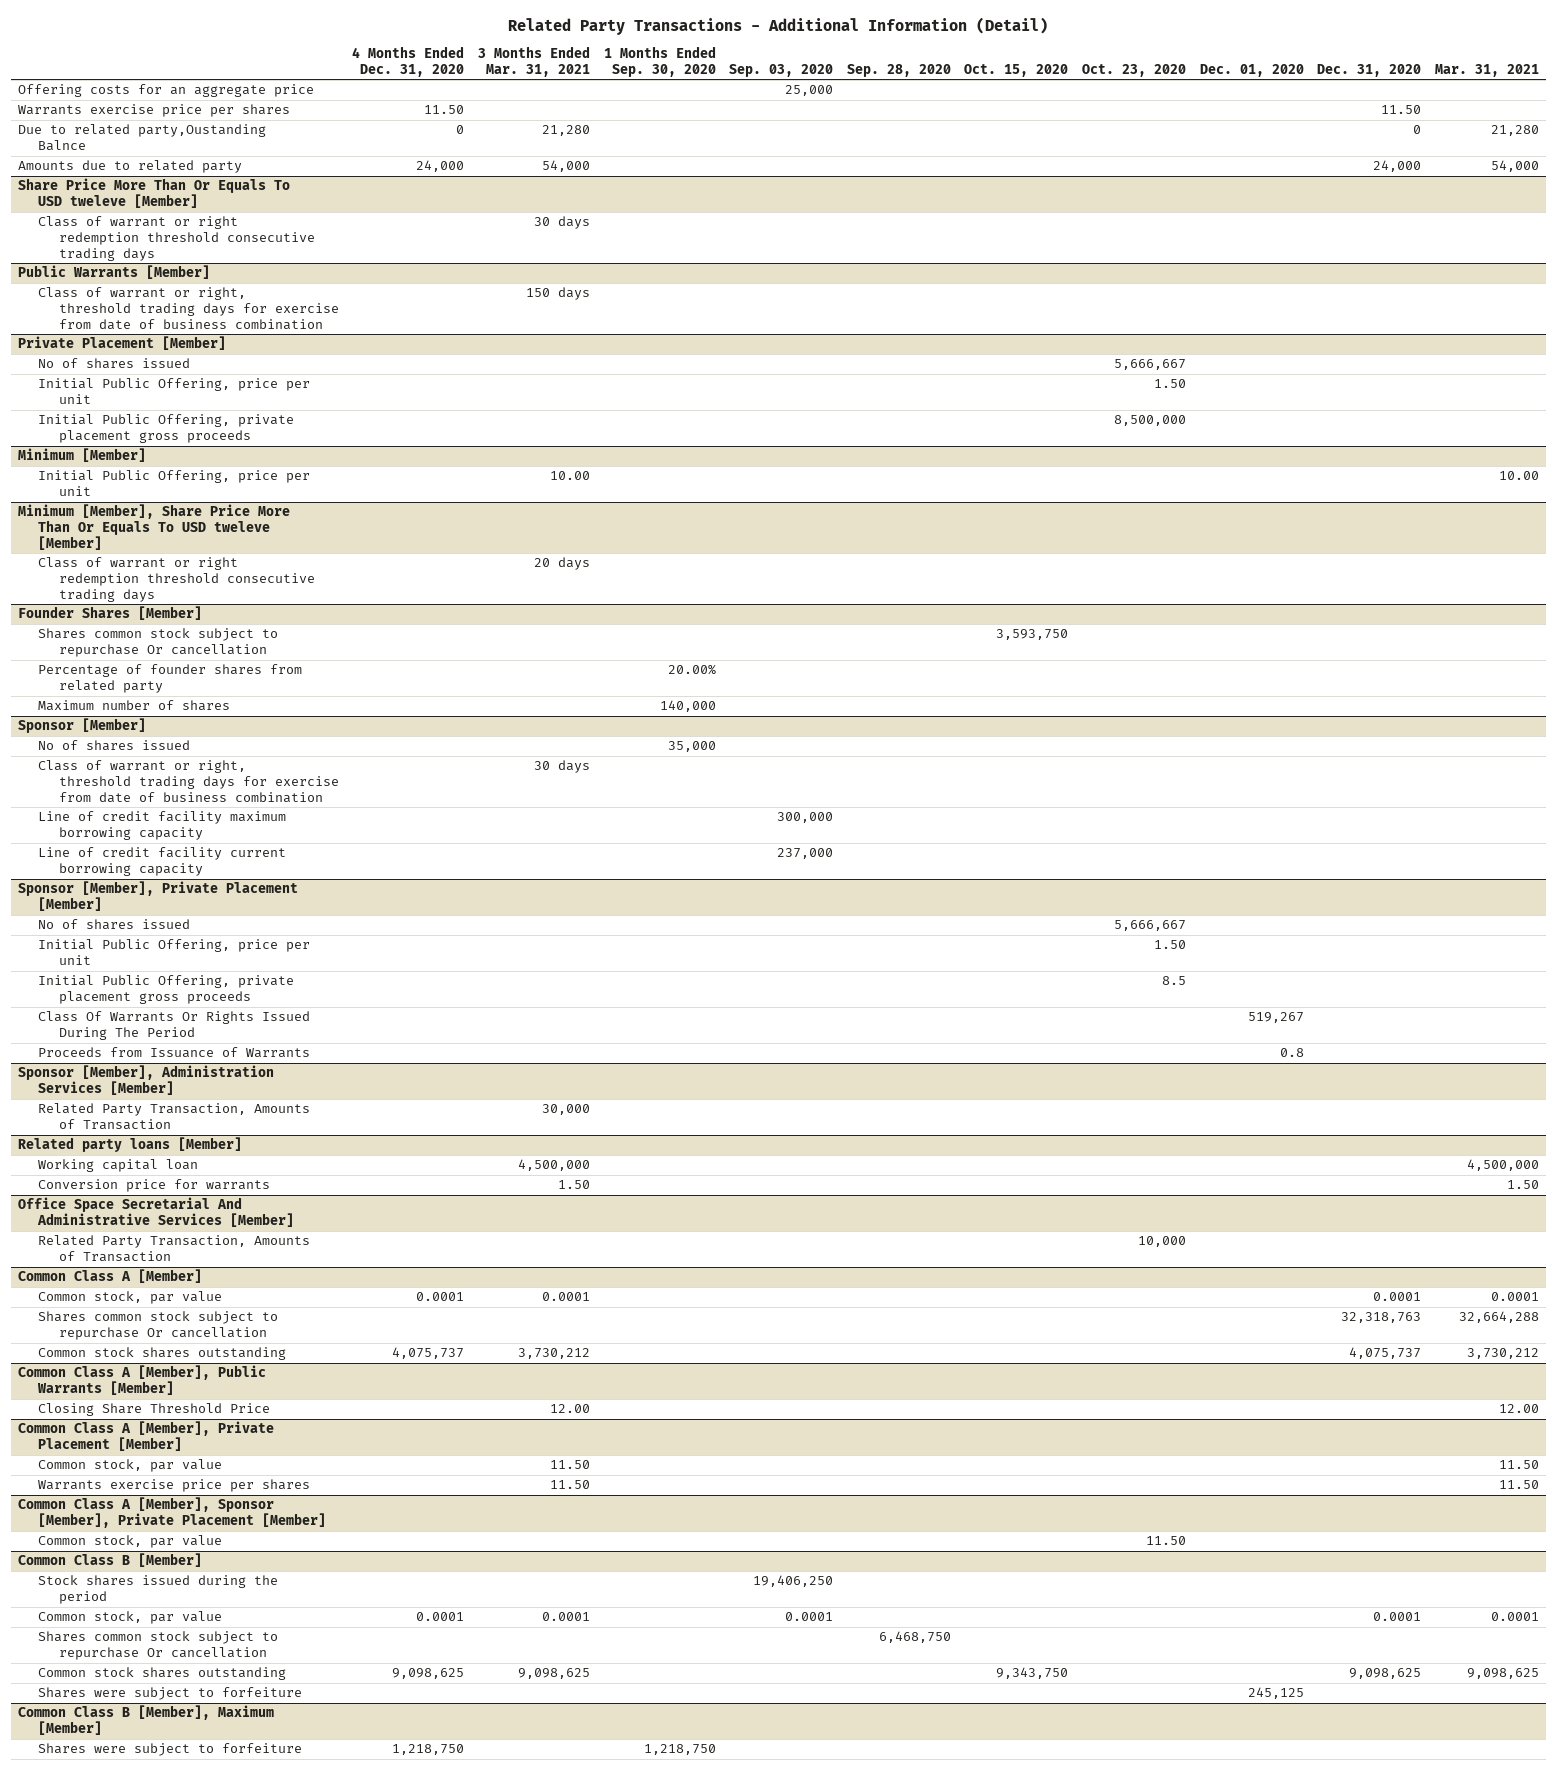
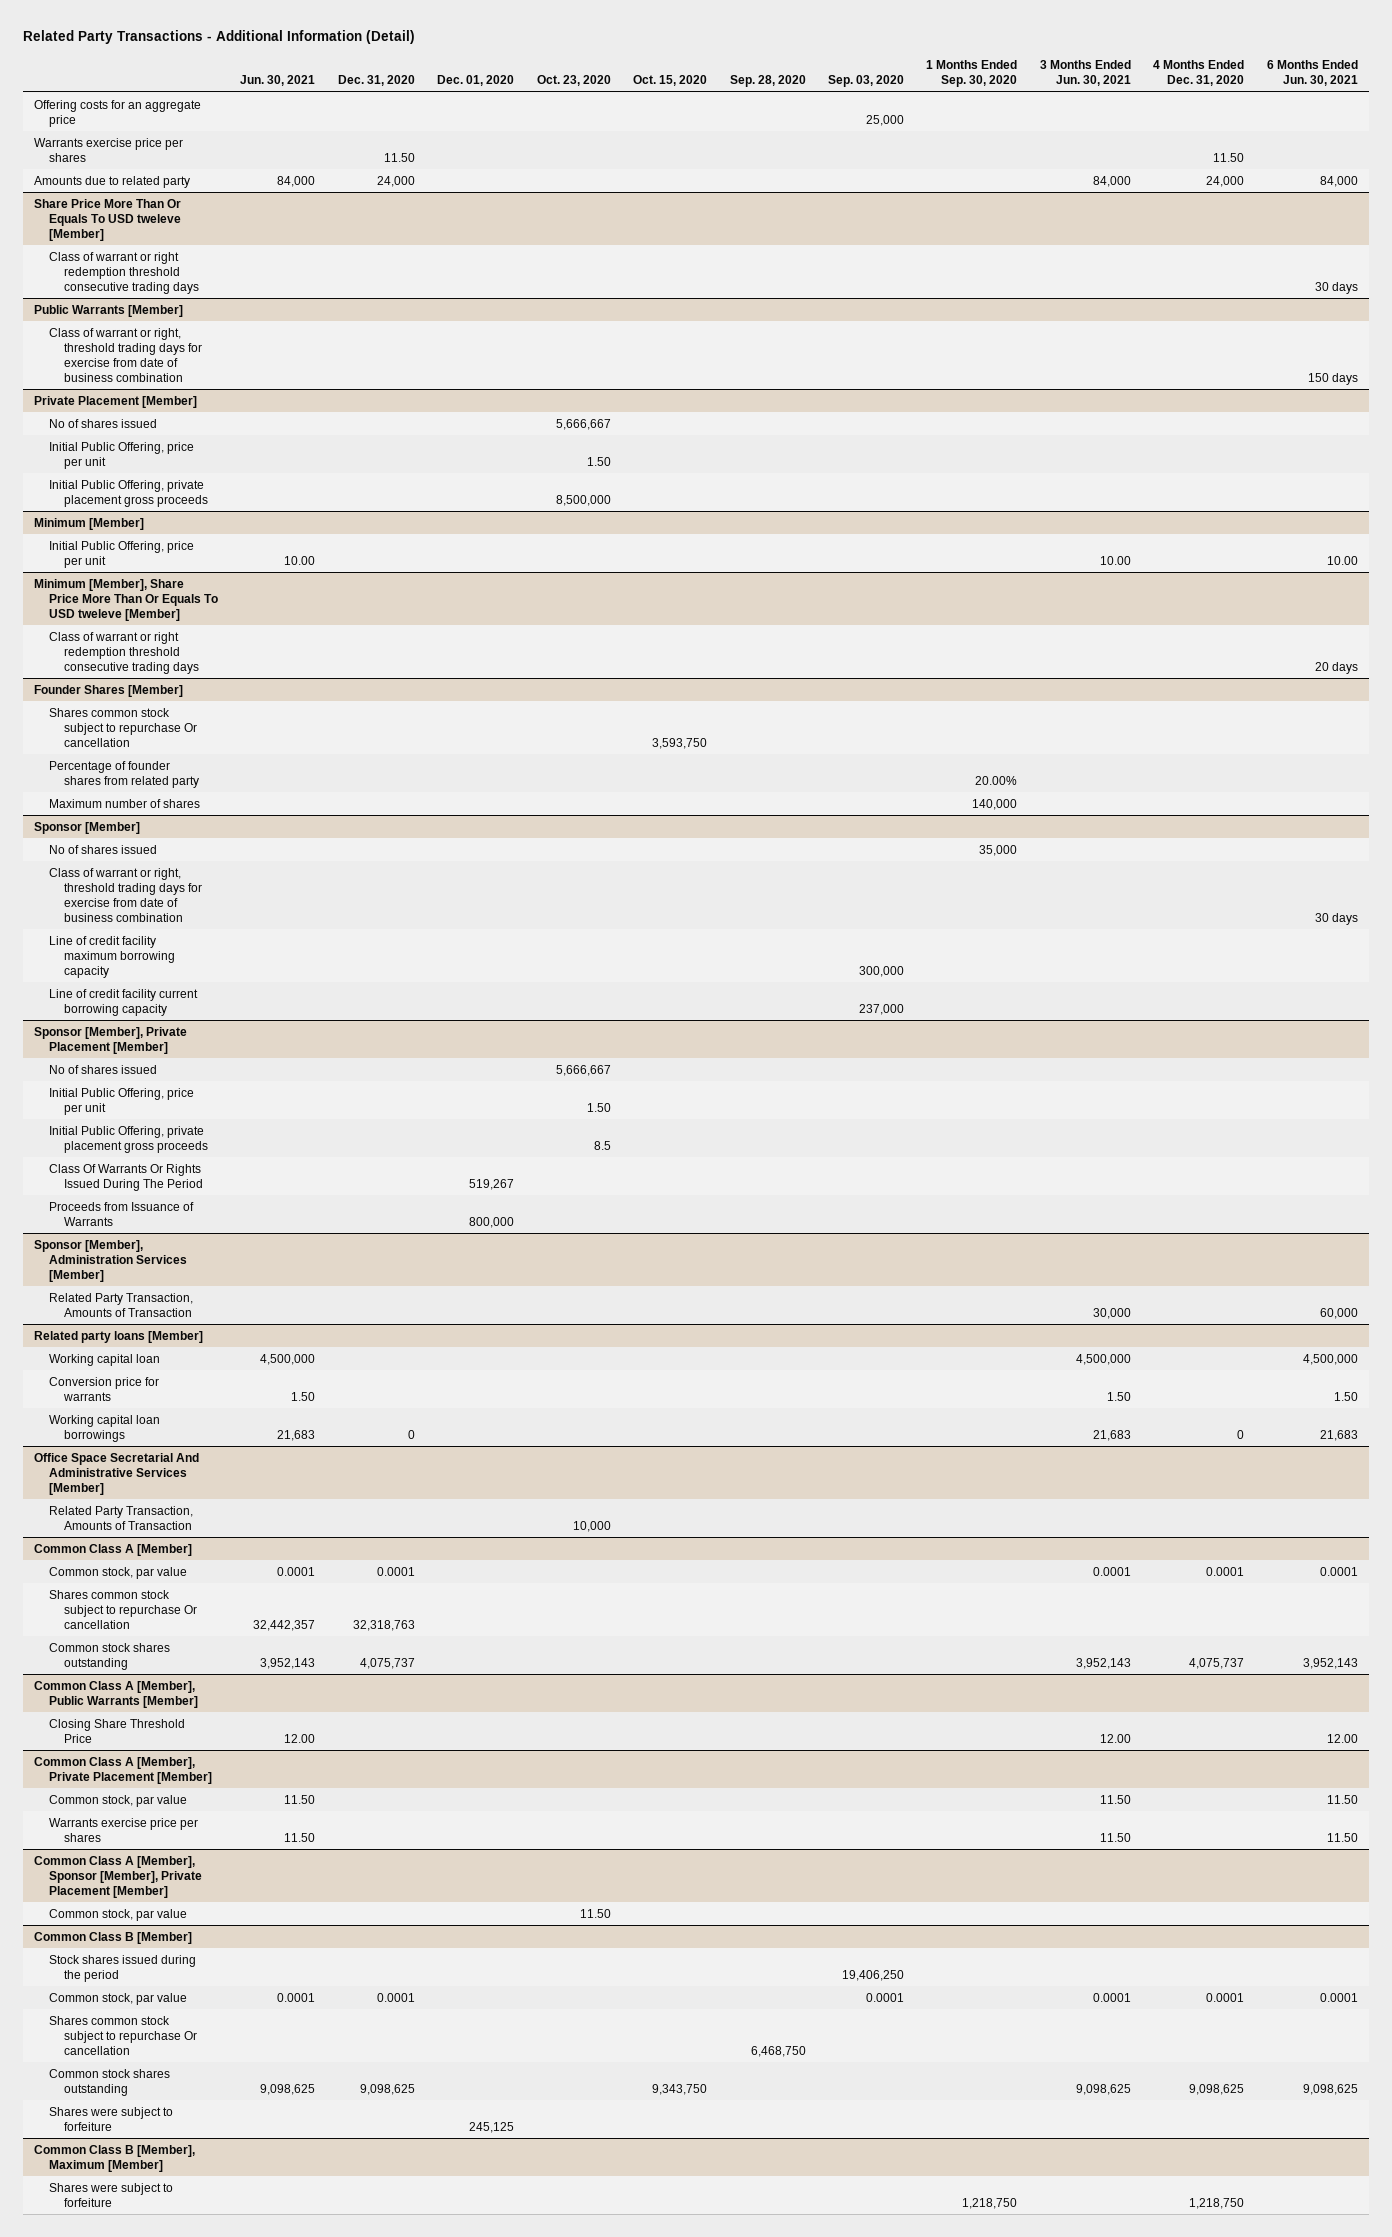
[477,46,590,77] 3 Months Ended Mar. 31, 2021 -> none
[1434,63,1539,77] Mar. 31, 2021 -> none
none -> [240,75,316,87] Jun. 30, 2021
none -> [1039,60,1131,87] 3 Months Ended Jun. 30, 2021
none -> [1266,60,1358,87] 6 Months Ended Jun. 30, 2021
[17,124,266,152] Due to related party,Oustanding Balnce -> none
[1279,1048,1304,1058] 0.8 -> [469,1216,515,1228] 800,000
none -> [49,1414,161,1442] Working capital loan borrowings

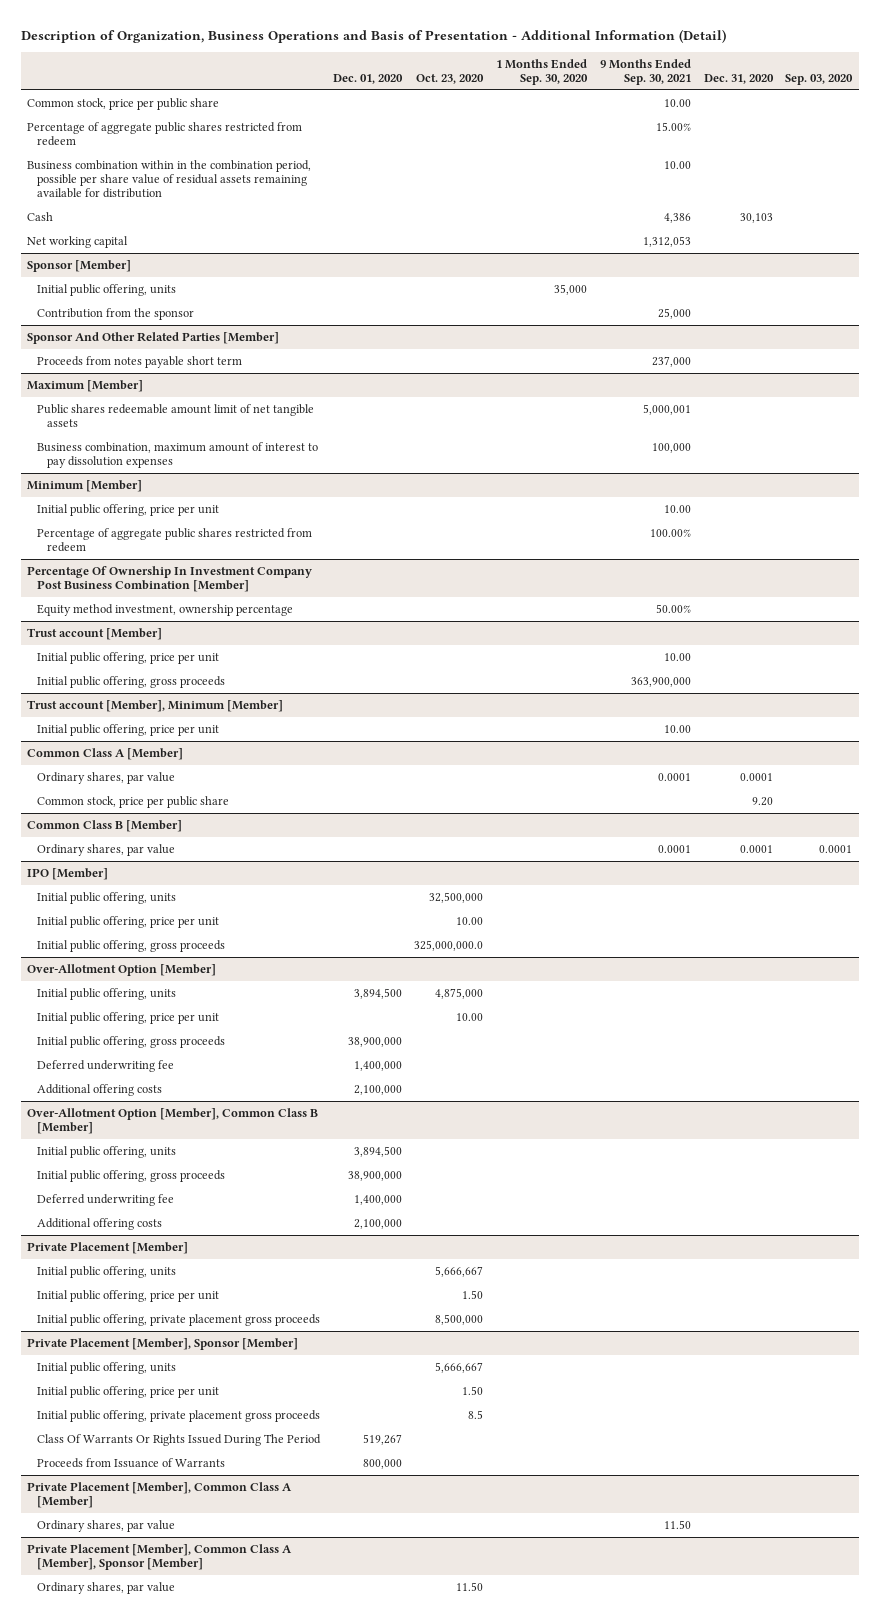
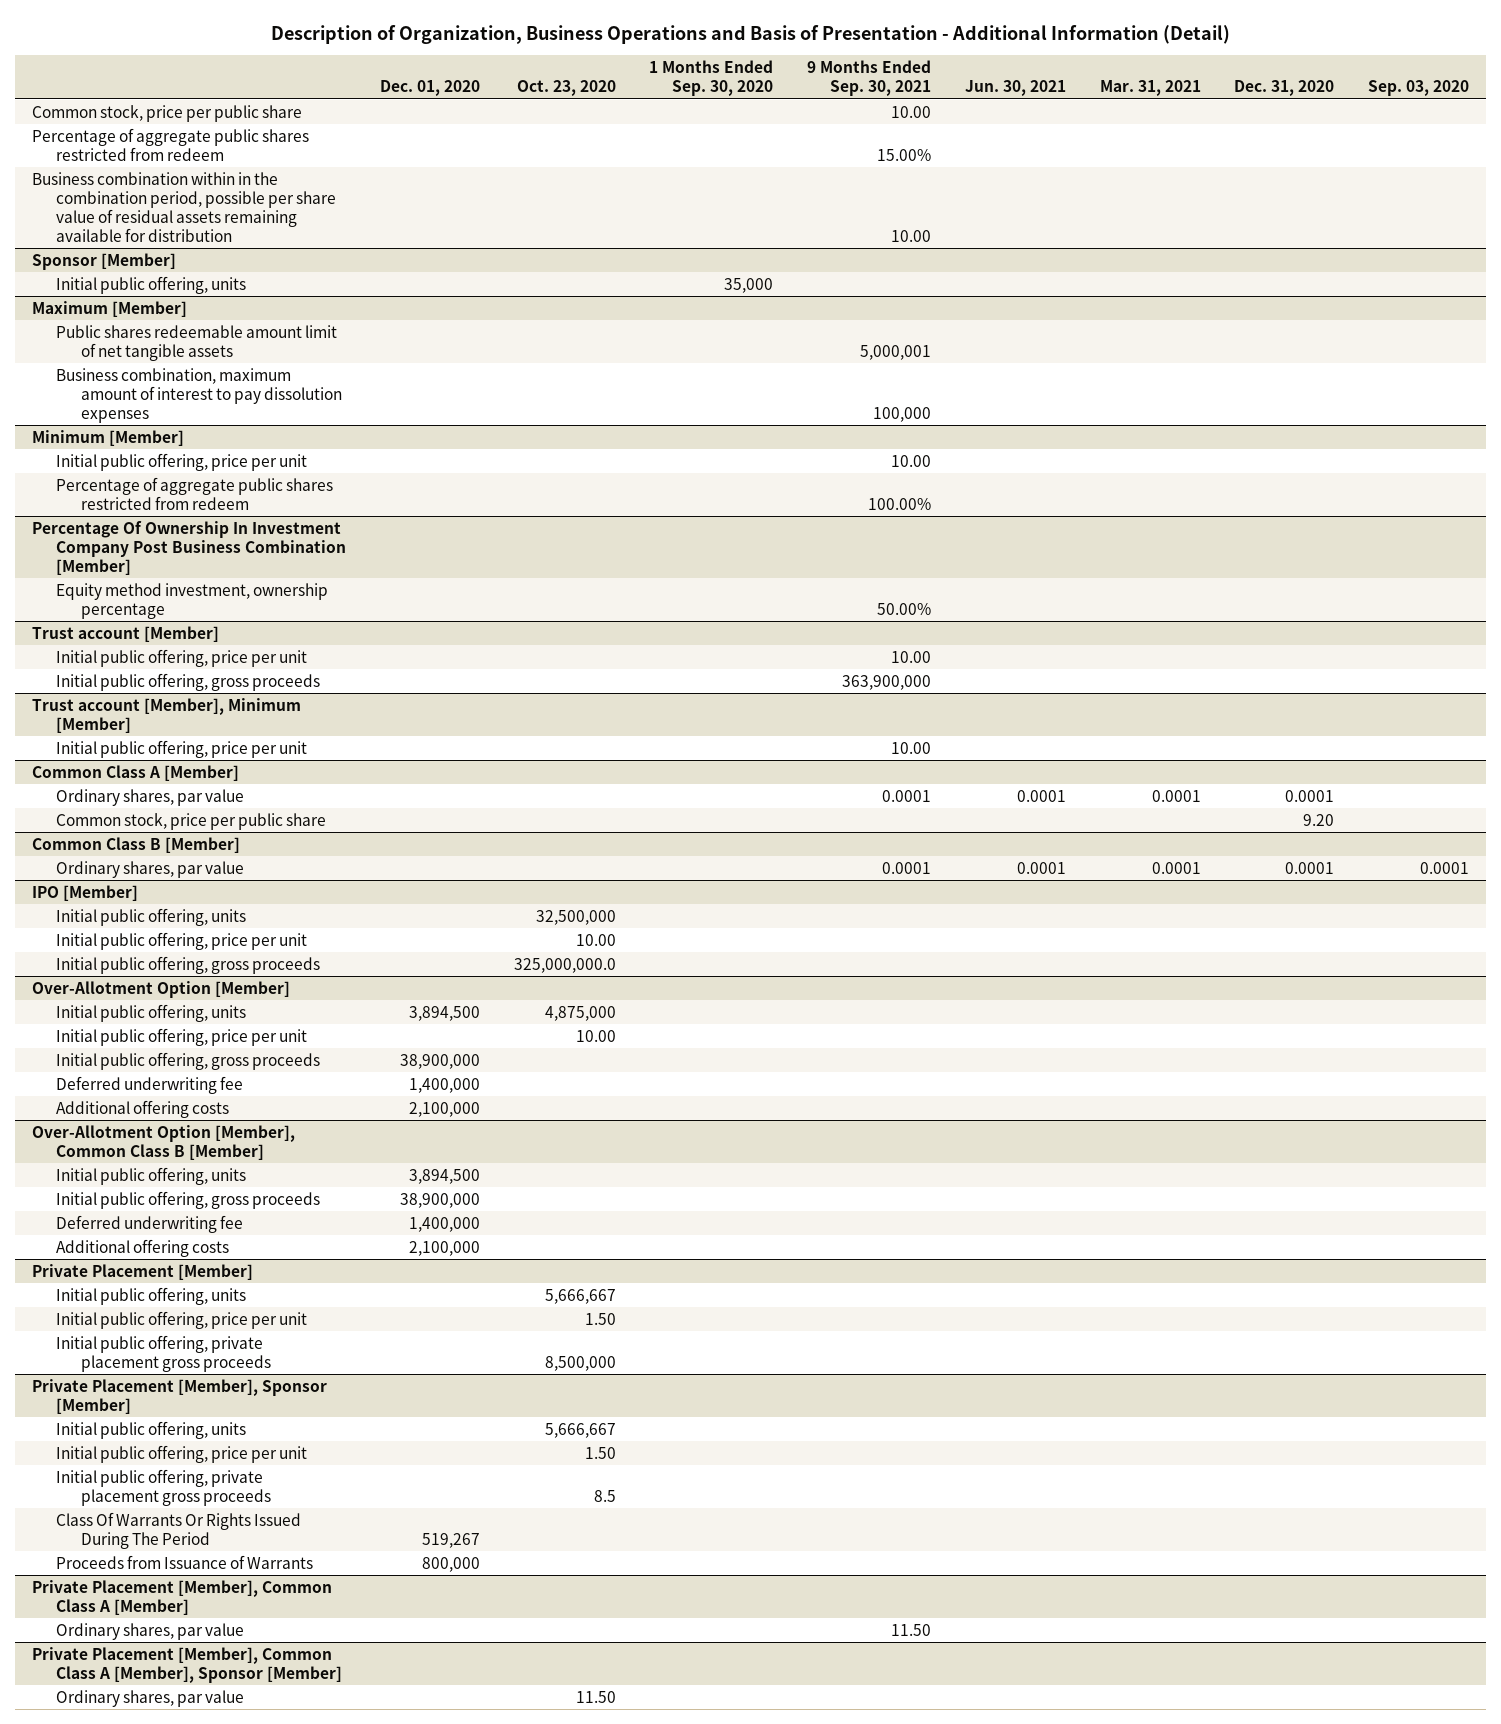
none -> [964,80,1066,97] Jun. 30, 2021
none -> [1099,80,1201,97] Mar. 31, 2021
[26,211,53,221] Cash -> none
[26,235,128,248] Net working capital -> none
[36,307,194,320] Contribution from the sponsor -> none
[26,331,279,344] Sponsor And Other Related Parties [Member] -> none
[36,355,242,368] Proceeds from notes payable short term -> none

